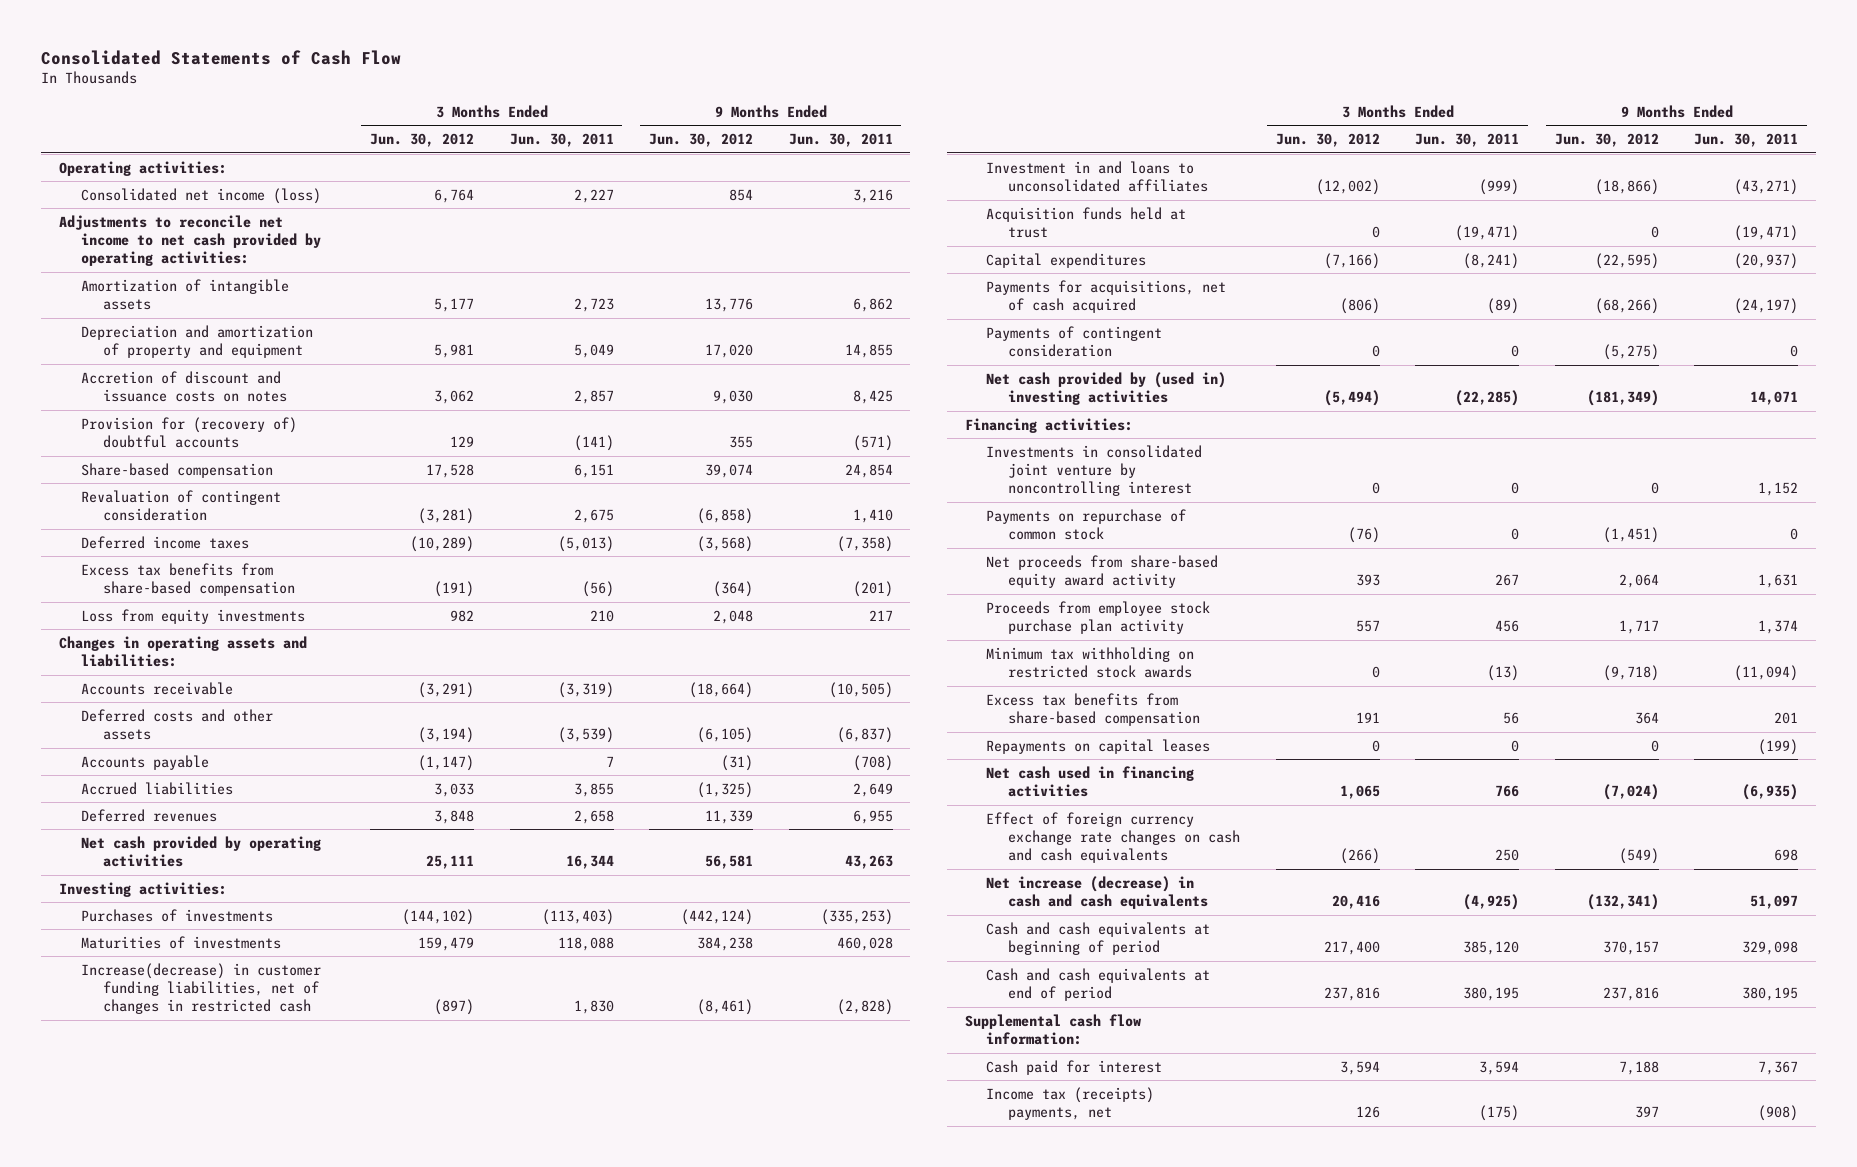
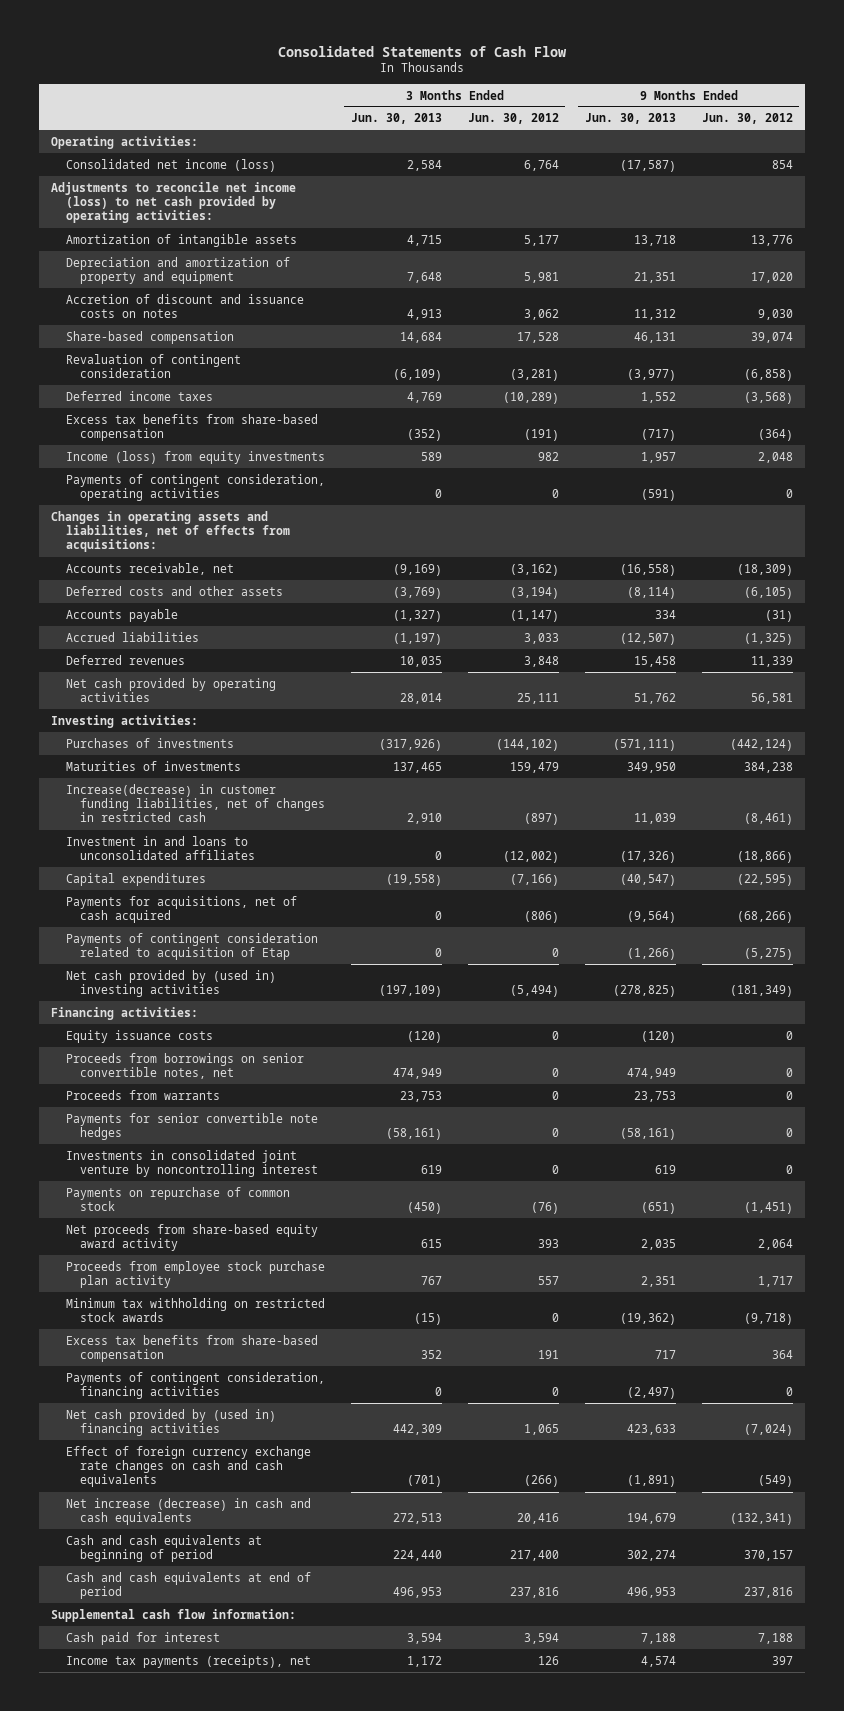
[509,133,614,148] Jun. 30, 2011 -> none
[788,133,893,148] Jun. 30, 2011 -> none
none -> [350,113,442,125] Jun. 30, 2013
none -> [584,113,676,125] Jun. 30, 2013
[58,214,321,267] Adjustments to reconcile net income to net cash provided by operating activities: -> [51,181,297,224] Adjustments to reconcile net income (loss) to net cash provided by operating activities:
[80,416,297,448] Provision for (recovery of) doubtful accounts -> none
[80,608,305,624] Loss from equity investments -> [65,450,325,464] Income (loss) from equity investments
none -> [65,473,325,501] Payments of contingent consideration, operating activities
[58,635,307,667] Changes in operating assets and liabilities: -> [51,510,290,553] Changes in operating assets and liabilities, net of effects from acquisitions:
[80,681,233,695] Accounts receivable -> [65,562,234,575] Accounts receivable, net
[418,681,475,698] (3,291) -> [509,563,559,576] (3,162)
[689,681,754,698] (18,664) -> [736,563,793,576] (18,309)
[986,206,1187,238] Acquisition funds held at trust -> none
[986,325,1163,357] Payments of contingent consideration -> [65,932,318,960] Payments of contingent consideration related to acquisition of Etap
none -> [65,1029,213,1043] Equity issuance costs
none -> [65,1052,304,1079] Proceeds from borrowings on senior convertible notes, net
none -> [65,1089,220,1100] Proceeds from warrants
none -> [65,1112,318,1140] Payments for senior convertible note hedges
[986,738,1211,754] Repayments on capital leases -> none
none -> [65,1371,325,1399] Payments of contingent consideration, financing activities
[986,765,1195,797] Net cash used in financing activities -> [65,1408,276,1436] Net cash provided by (used in) financing activities
[986,1086,1155,1120] Income tax (receipts) payments, net -> [65,1654,311,1668] Income tax payments (receipts), net

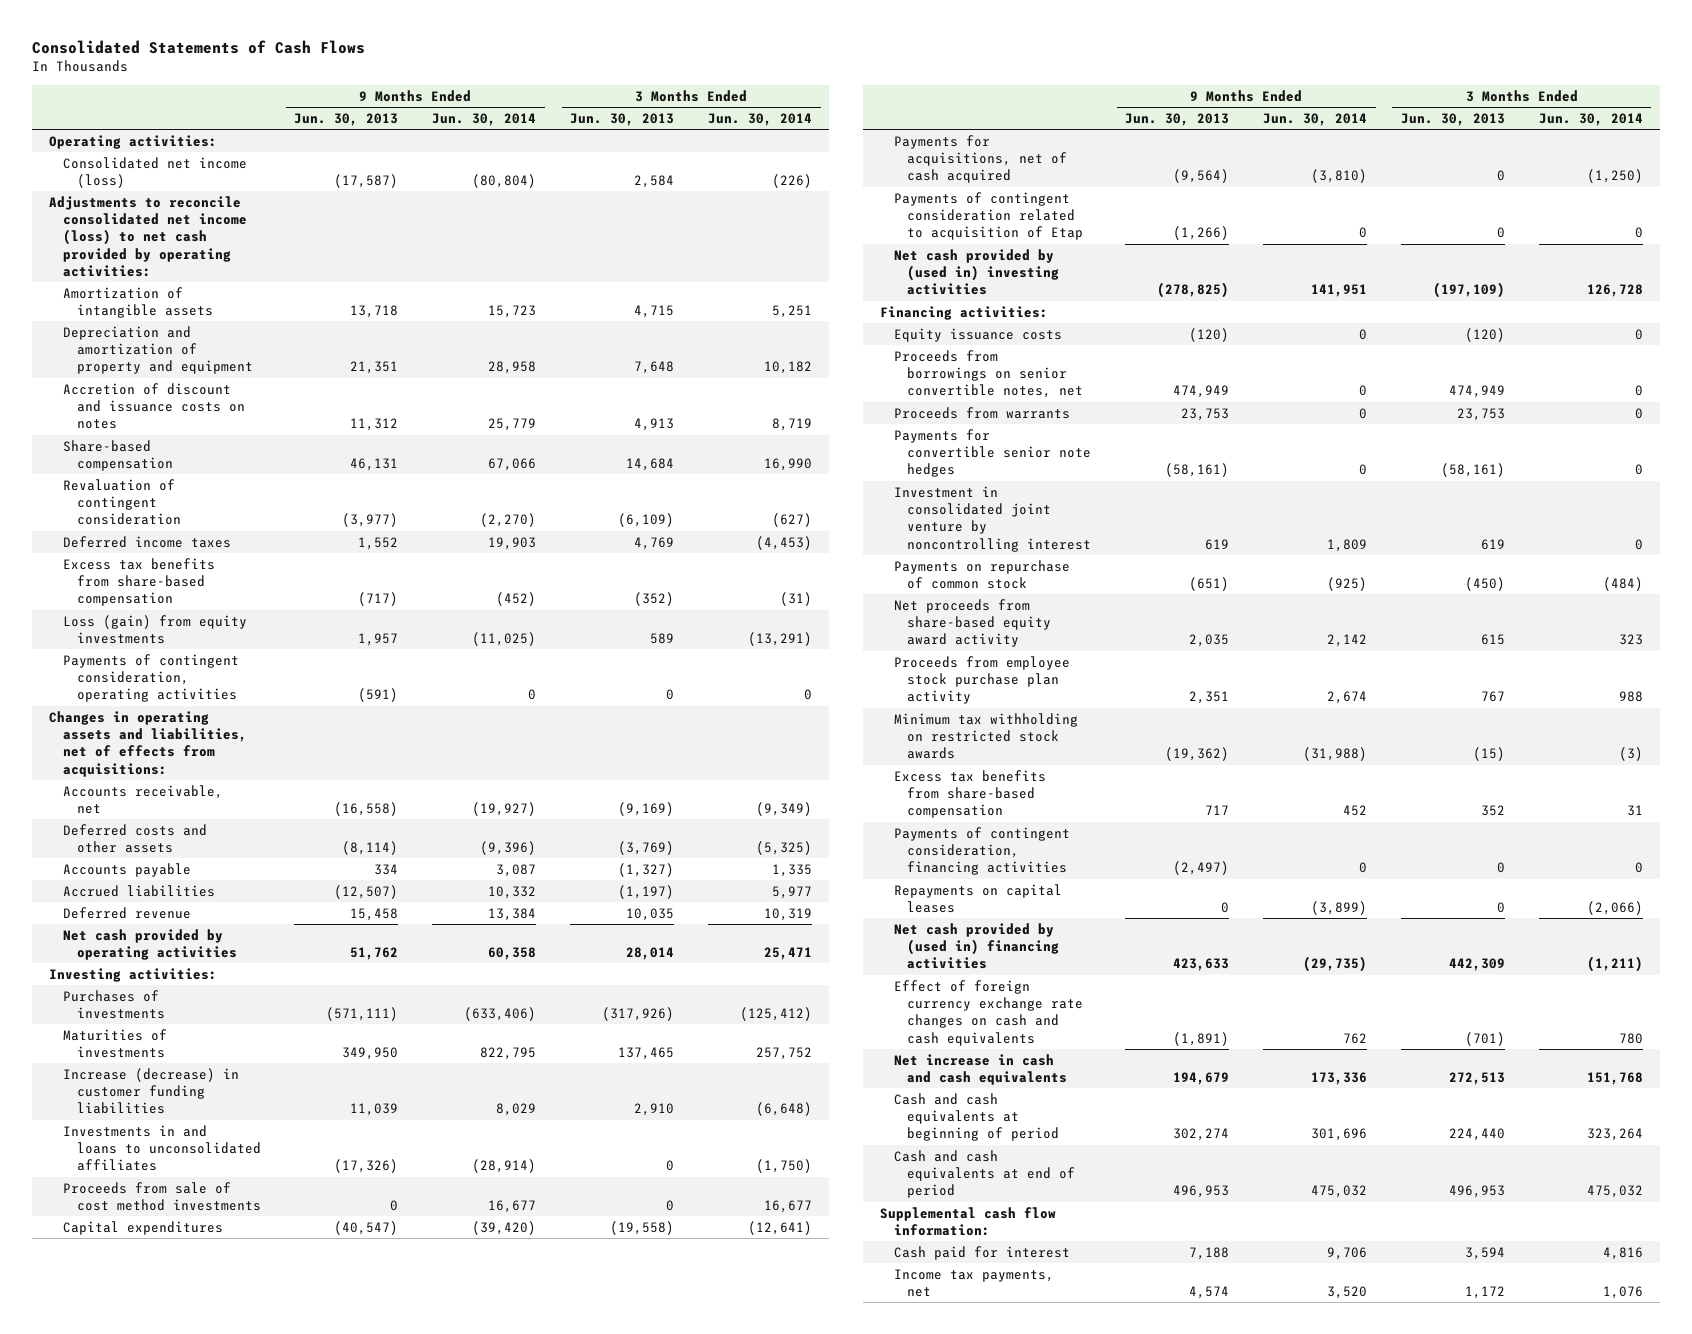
[277,45,567,57] Consolidated Statements of Cash Flow -> [32,40,366,55] Consolidated Statements of Cash Flows
[467,113,559,125] Jun. 30, 2012 -> none
[701,113,793,125] Jun. 30, 2012 -> none
none -> [432,112,537,126] Jun. 30, 2014
none -> [708,112,813,126] Jun. 30, 2014
[51,181,297,224] Adjustments to reconcile net income (loss) to net cash provided by operating activities: -> [49,195,247,277] Adjustments to reconcile consolidated net income (loss) to net cash provided by operating activities:
[65,450,325,464] Income (loss) from equity investments -> [62,614,247,645] Loss (gain) from equity investments
[65,654,185,665] Deferred revenues -> [62,906,191,919] Deferred revenue
[65,783,325,823] Increase(decrease) in customer funding liabilities, net of changes in restricted cash -> [62,1067,239,1115] Increase (decrease) in customer funding liabilities
[65,835,255,860] Investment in and loans to unconsolidated affiliates -> [62,1124,261,1172] Investments in and loans to unconsolidated affiliates
none -> [62,1181,261,1212] Proceeds from sale of cost method investments
[65,1112,318,1140] Payments for senior convertible note hedges -> [893,428,1092,478] Payments for convertible senior note hedges
[65,1149,318,1177] Investments in consolidated joint venture by noncontrolling interest -> [893,485,1092,552] Investment in consolidated joint venture by noncontrolling interest
none -> [893,883,1062,914] Repayments on capital leases
[65,1497,311,1525] Net increase (decrease) in cash and cash equivalents -> [893,1053,1068,1086] Net increase in cash and cash equivalents
[65,1654,311,1668] Income tax payments (receipts), net -> [893,1268,1054,1298] Income tax payments, net

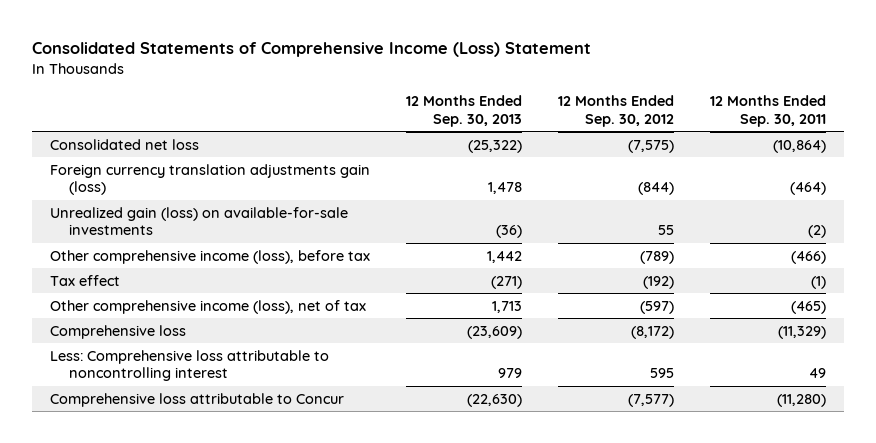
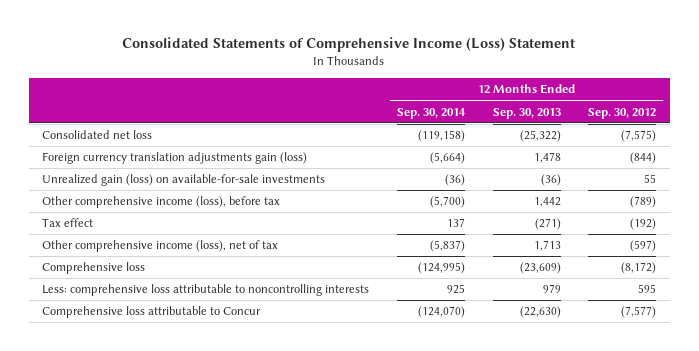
[710,95,827,127] 12 Months Ended Sep. 30, 2011 -> none
none -> [396,107,466,119] Sep. 30, 2014
[49,349,329,382] Less: Comprehensive loss attributable to noncontrolling interest -> [42,284,370,297] Less: comprehensive loss attributable to noncontrolling interests

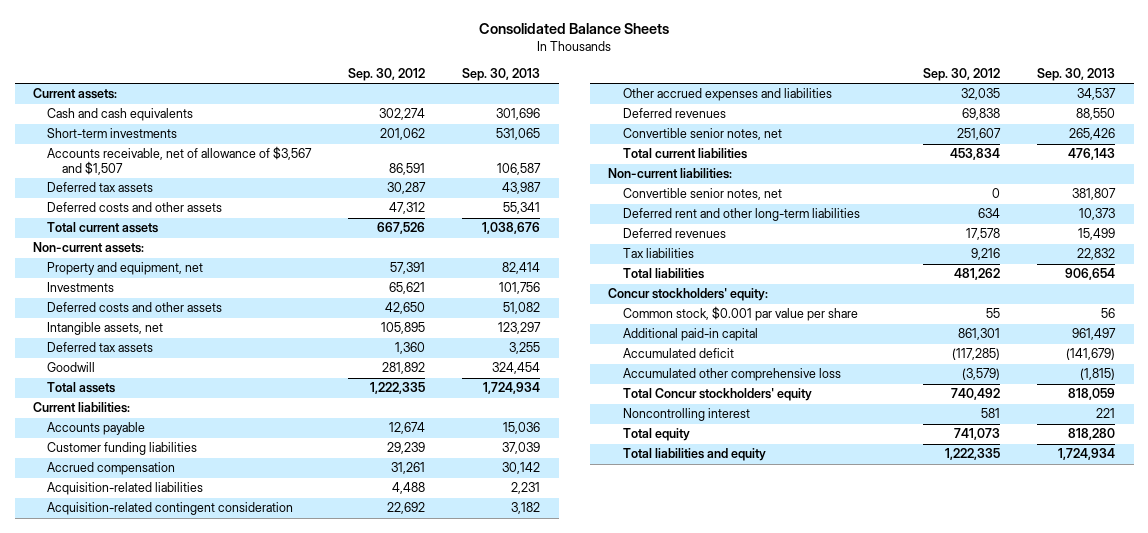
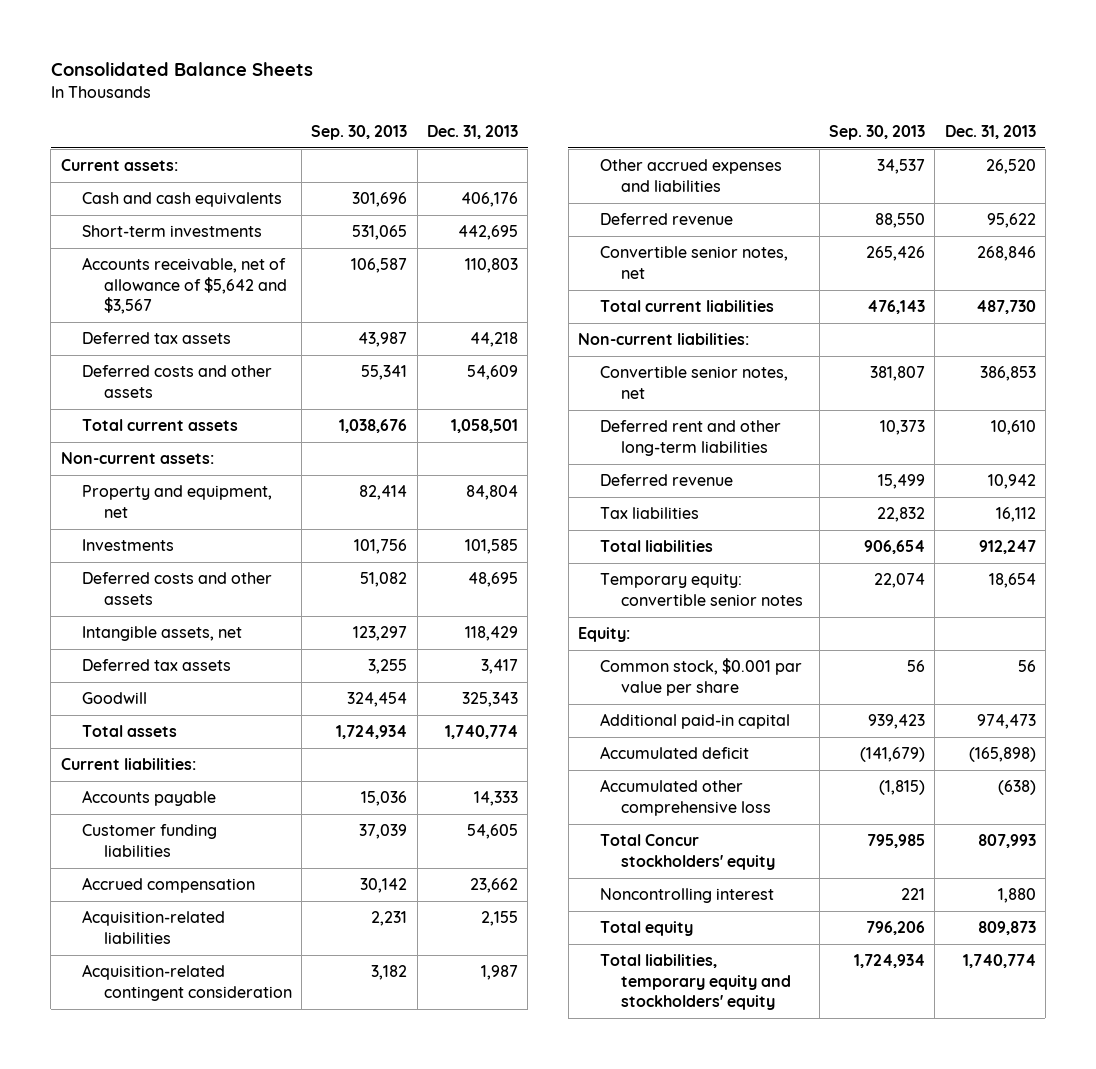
[348,68,426,82] Sep. 30, 2012 -> none
none -> [426,124,518,139] Dec. 31, 2013
[47,146,313,175] Accounts receivable, net of allowance of $3,567 and $1,507 -> [82,257,287,315] Accounts receivable, net of allowance of $5,642 and $3,567
[622,108,726,119] Deferred revenues -> [599,213,733,226] Deferred revenue
[622,228,726,239] Deferred revenues -> [599,474,733,487] Deferred revenue
none -> [599,573,804,606] Temporary equity: convertible senior notes
[608,288,769,302] Concur stockholders' equity: -> [578,627,631,643] Equity:
[1072,328,1117,341] 961,497 -> [867,714,925,730] 939,423
[1068,388,1116,401] 818,059 -> [866,834,925,849] 795,985
[1068,428,1116,441] 818,280 -> [865,921,925,936] 796,206
[622,448,766,462] Total liabilities and equity -> [599,954,792,1011] Total liabilities, temporary equity and stockholders' equity

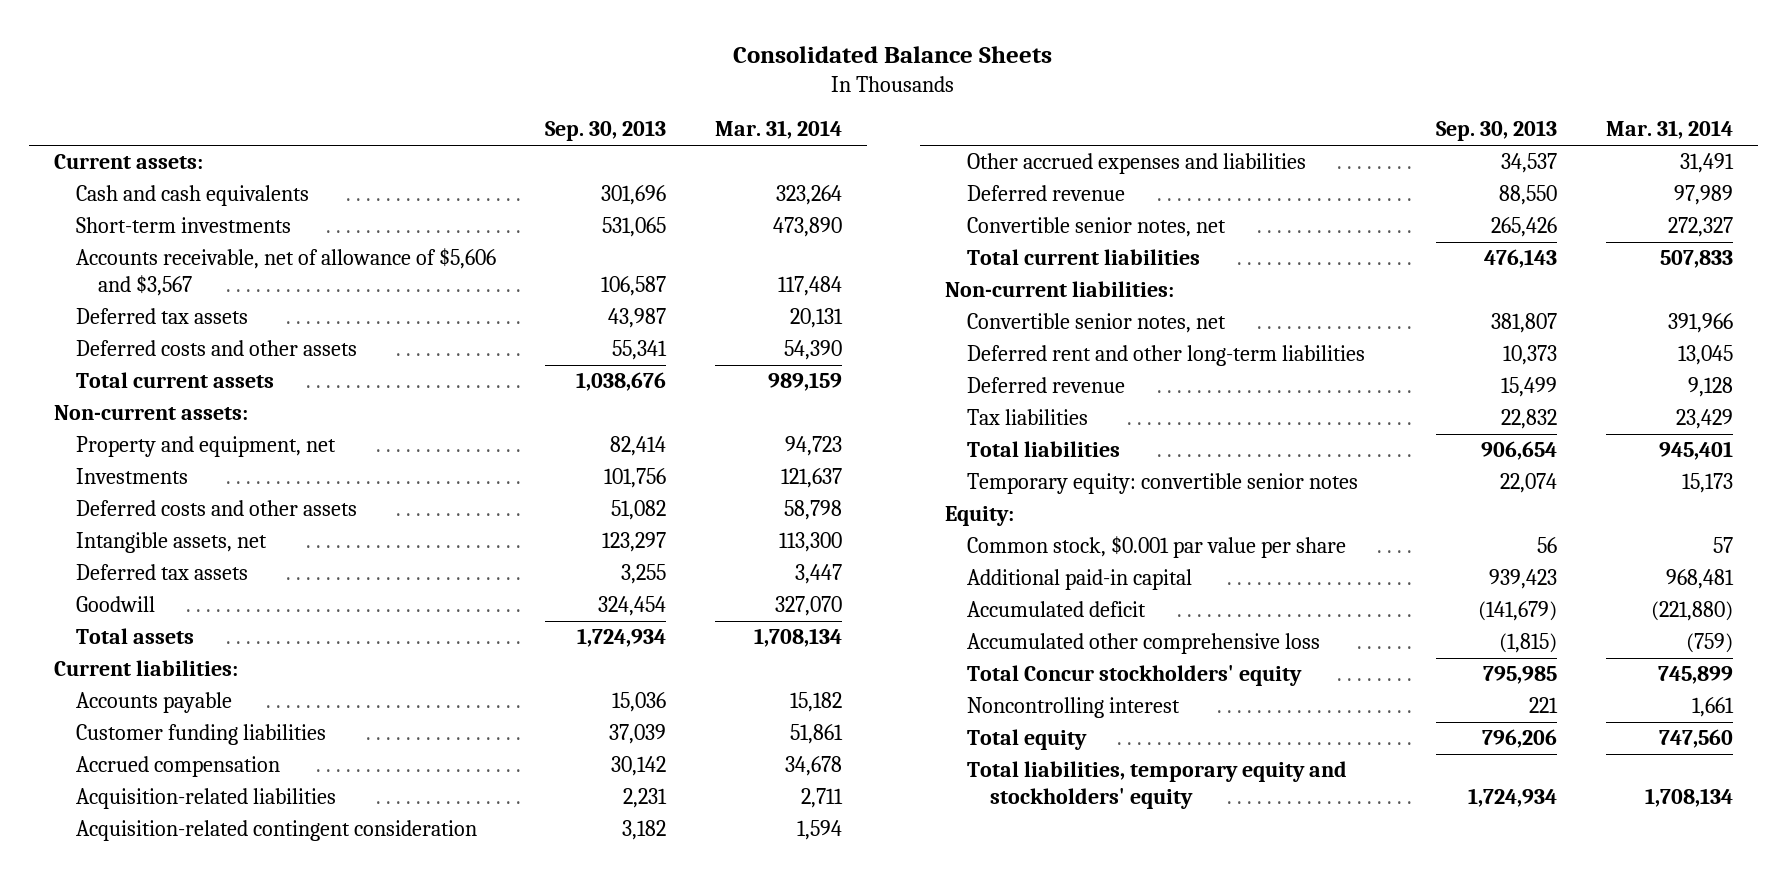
[426,124,518,139] Dec. 31, 2013 -> none
none -> [715,120,843,140] Mar. 31, 2014
[82,257,287,315] Accounts receivable, net of allowance of $5,642 and $3,567 -> [76,248,497,296] Accounts receivable, net of allowance of $5,606 and $3,567

